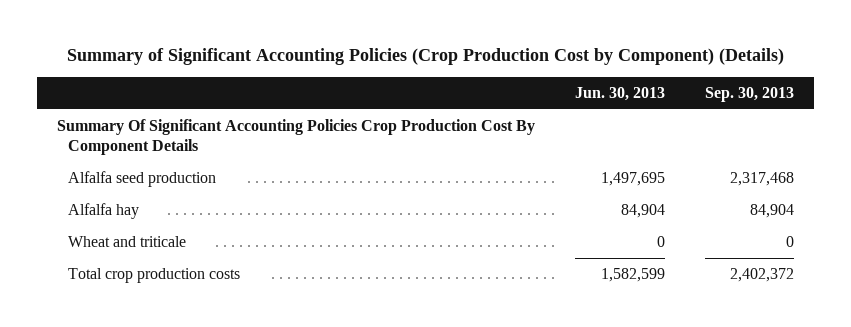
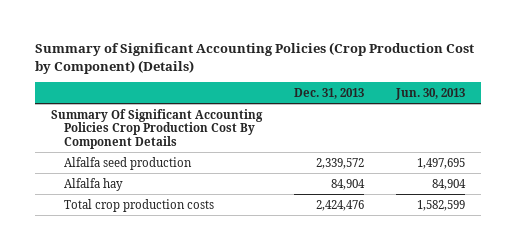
[705,87,795,103] Sep. 30, 2013 -> none
none -> [294,87,365,99] Dec. 31, 2013
[68,236,187,248] Wheat and triticale -> none

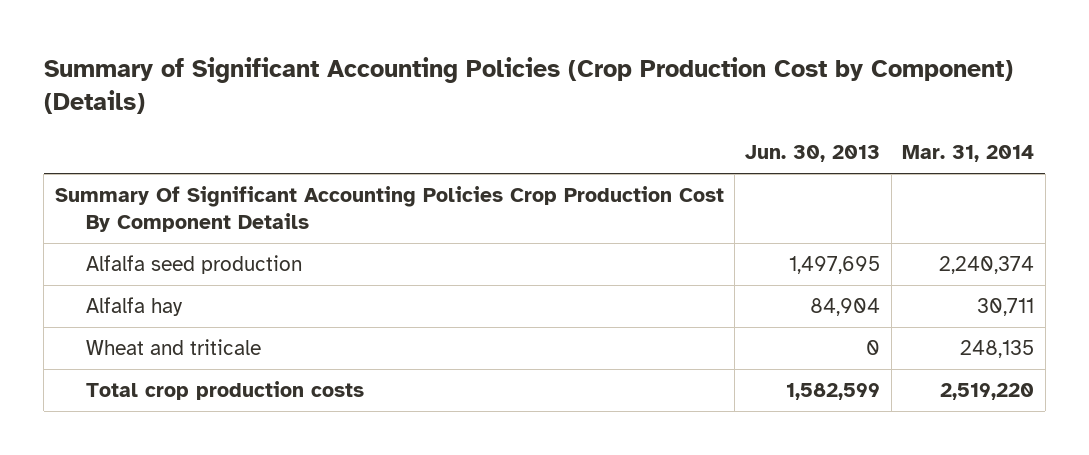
[294,87,365,99] Dec. 31, 2013 -> none
none -> [902,145,1035,163] Mar. 31, 2014
none -> [85,339,261,356] Wheat and triticale

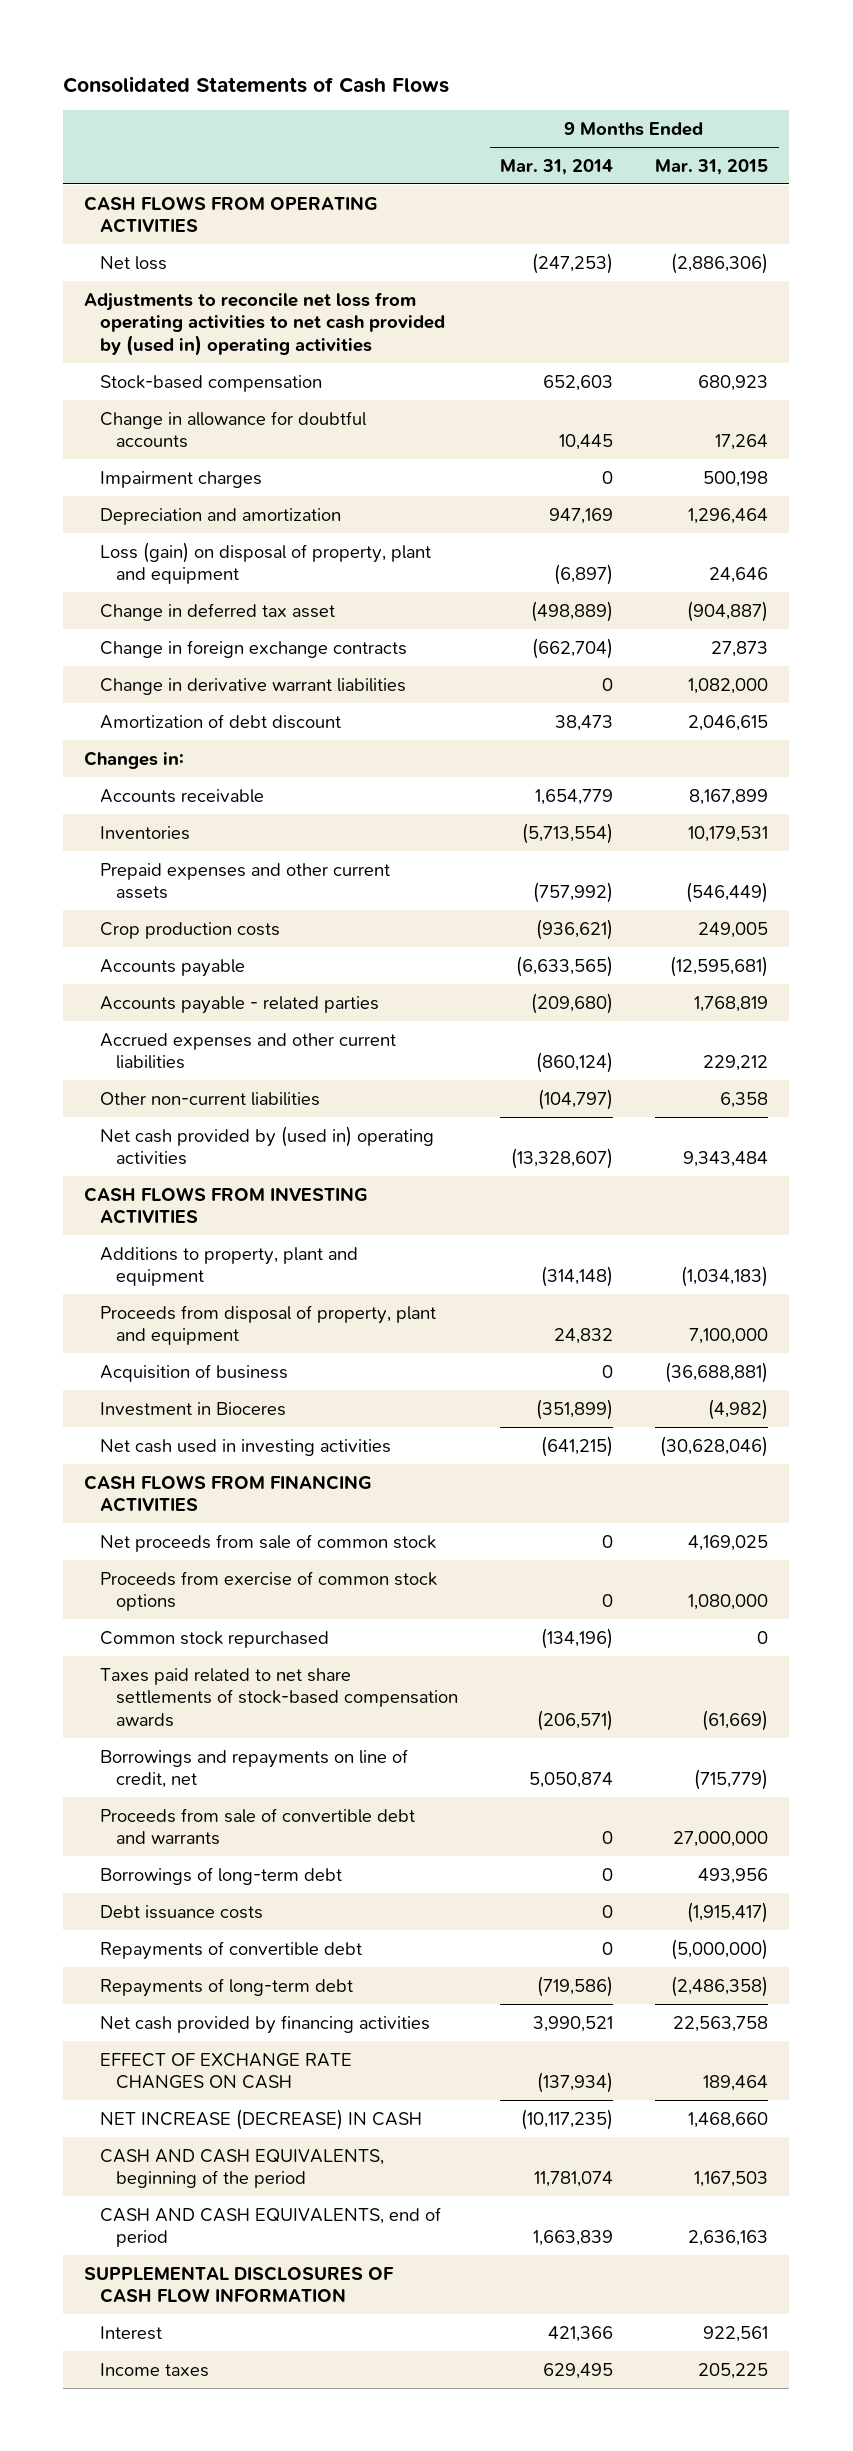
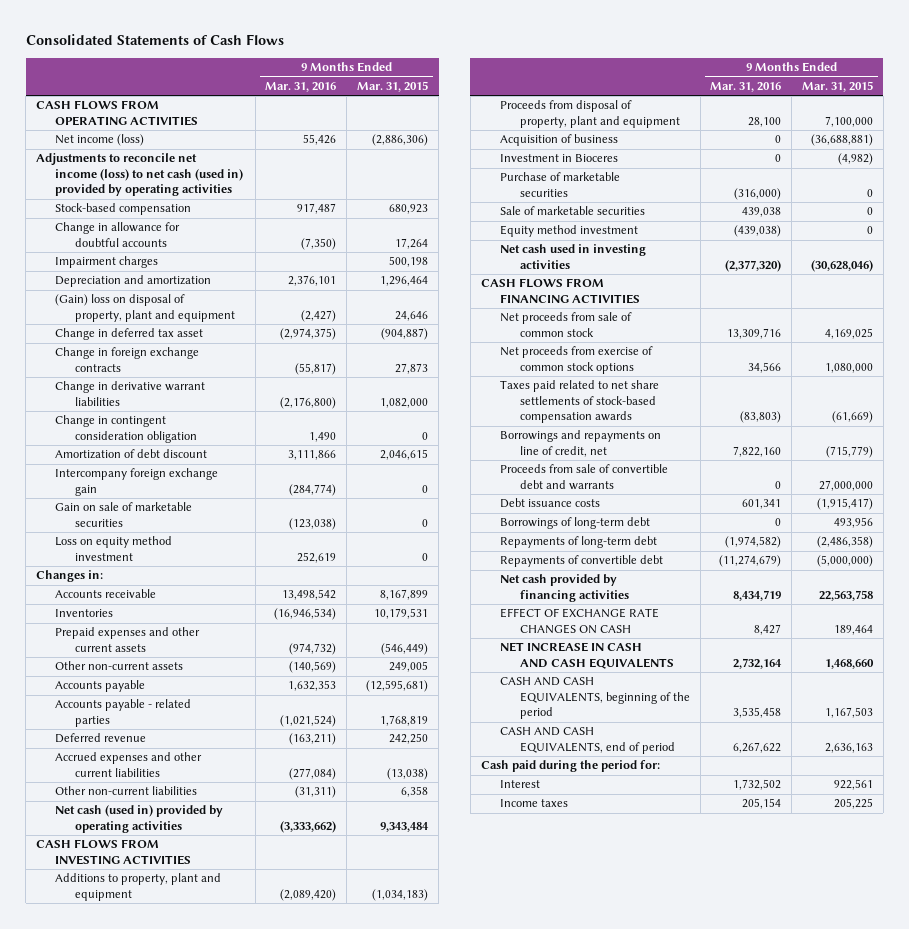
[500,158,614,175] Mar. 31, 2014 -> none
none -> [265,82,337,93] Mar. 31, 2016
[100,255,168,270] Net loss -> [55,134,145,147] Net income (loss)
[84,291,446,356] Adjustments to reconcile net loss from operating activities to net cash provided by (used in) operating activities -> [35,153,244,197] Adjustments to reconcile net income (loss) to net cash (used in) provided by operating activities
[100,541,432,585] Loss (gain) on disposal of property, plant and equipment -> [55,294,235,322] (Gain) loss on disposal of property, plant and equipment
none -> [55,415,197,443] Change in contingent consideration obligation
none -> [55,468,219,496] Intercompany foreign exchange gain
none -> [55,502,193,527] Gain on sale of marketable securities
none -> [55,536,173,561] Loss on equity method investment
[100,921,281,939] Crop production costs -> [55,661,184,671] Other non-current assets
none -> [55,733,147,744] Deferred revenue
[703,1055,769,1072] 229,212 -> [387,767,429,780] (13,038)
[100,1125,435,1166] Net cash provided by (used in) operating activities -> [55,805,224,833] Net cash (used in) provided by operating activities
none -> [500,172,621,197] Purchase of marketable securities
none -> [500,206,646,216] Sale of marketable securities
none -> [500,225,639,238] Equity method investment
[100,1630,330,1648] Common stock repurchased -> none
[100,1570,438,1612] Proceeds from exercise of common stock options -> [500,346,654,374] Net proceeds from exercise of common stock options
[100,1866,343,1885] Borrowings of long-term debt -> [500,517,651,530] Borrowings of long-term debt
[100,1940,363,1960] Repayments of convertible debt -> [500,555,664,568] Repayments of convertible debt
[100,2108,423,2130] NET INCREASE (DECREASE) IN CASH -> [500,642,674,669] NET INCREASE IN CASH AND CASH EQUIVALENTS
[84,2265,395,2304] SUPPLEMENTAL DISCLOSURES OF CASH FLOW INFORMATION -> none
none -> [480,760,660,773] Cash paid during the period for:

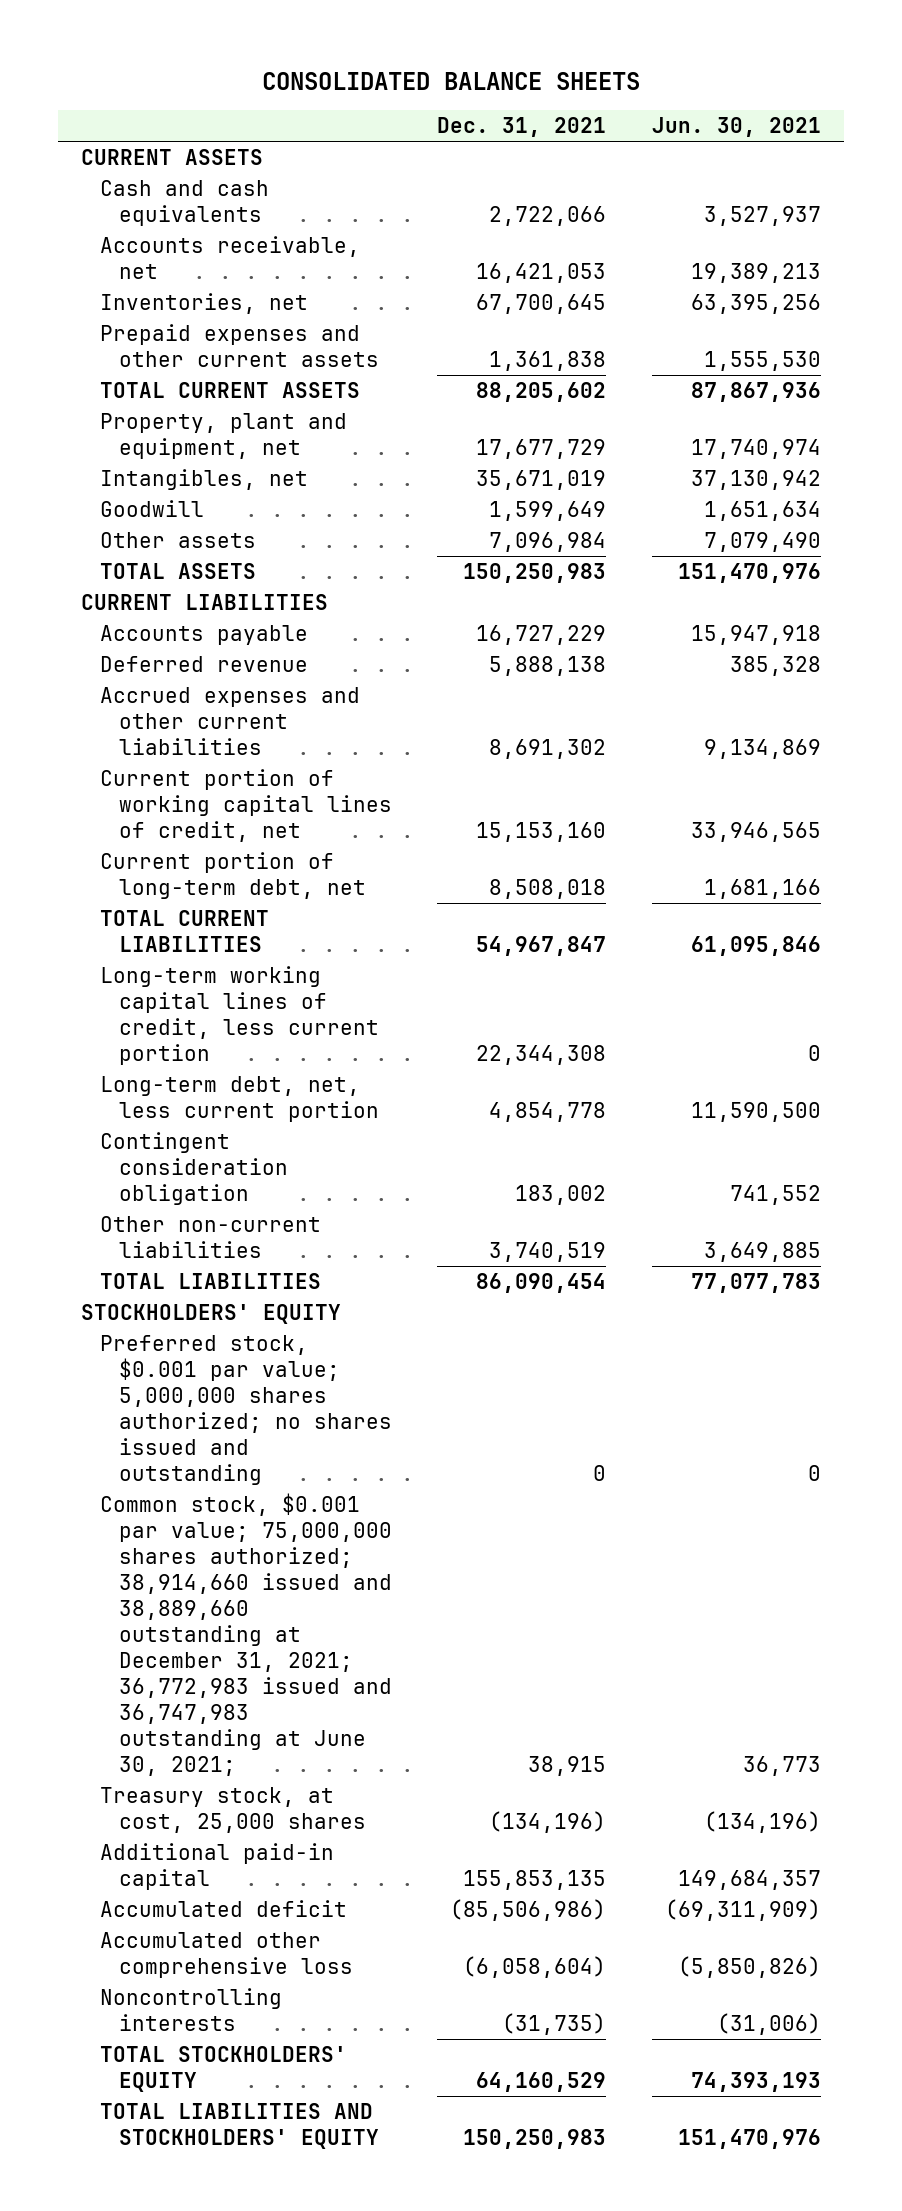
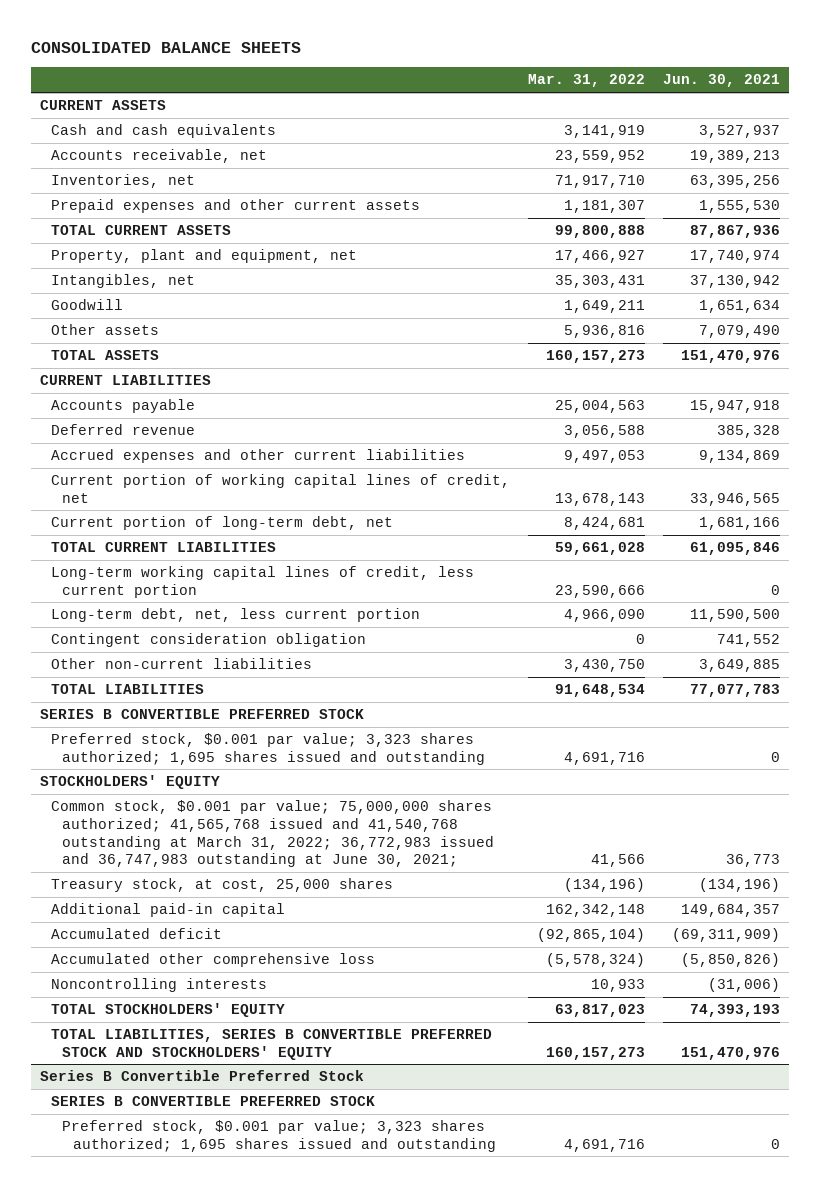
[437,116,607,137] Dec. 31, 2021 -> none
none -> [528,74,646,88] Mar. 31, 2022
none -> [39,709,364,720] SERIES B CONVERTIBLE PREFERRED STOCK
none -> [50,733,485,765] Preferred stock, $0.001 par value; 3,323 shares authorized; 1,695 shares issued and outstanding
[99,1335,392,1486] Preferred stock, $0.001 par value; 5,000,000 shares authorized; no shares issued and outstanding -> none
[99,1493,392,1777] Common stock, $0.001 par value; 75,000,000 shares authorized; 38,914,660 issued and 38,889,660 outstanding at December 31, 2021; 36,772,983 issued and 36,747,983 outstanding at June 30, 2021; -> [50,800,494,868] Common stock, $0.001 par value; 75,000,000 shares authorized; 41,565,768 issued and 41,540,768 outstanding at March 31, 2022; 36,772,983 issued and 36,747,983 outstanding at June 30, 2021;
[99,2103,379,2150] TOTAL LIABILITIES AND STOCKHOLDERS' EQUITY -> [50,1029,492,1060] TOTAL LIABILITIES, SERIES B CONVERTIBLE PREFERRED STOCK AND STOCKHOLDERS' EQUITY
none -> [39,1070,364,1082] Series B Convertible Preferred Stock
none -> [50,1096,375,1107] SERIES B CONVERTIBLE PREFERRED STOCK
none -> [61,1120,496,1152] Preferred stock, $0.001 par value; 3,323 shares authorized; 1,695 shares issued and outstanding

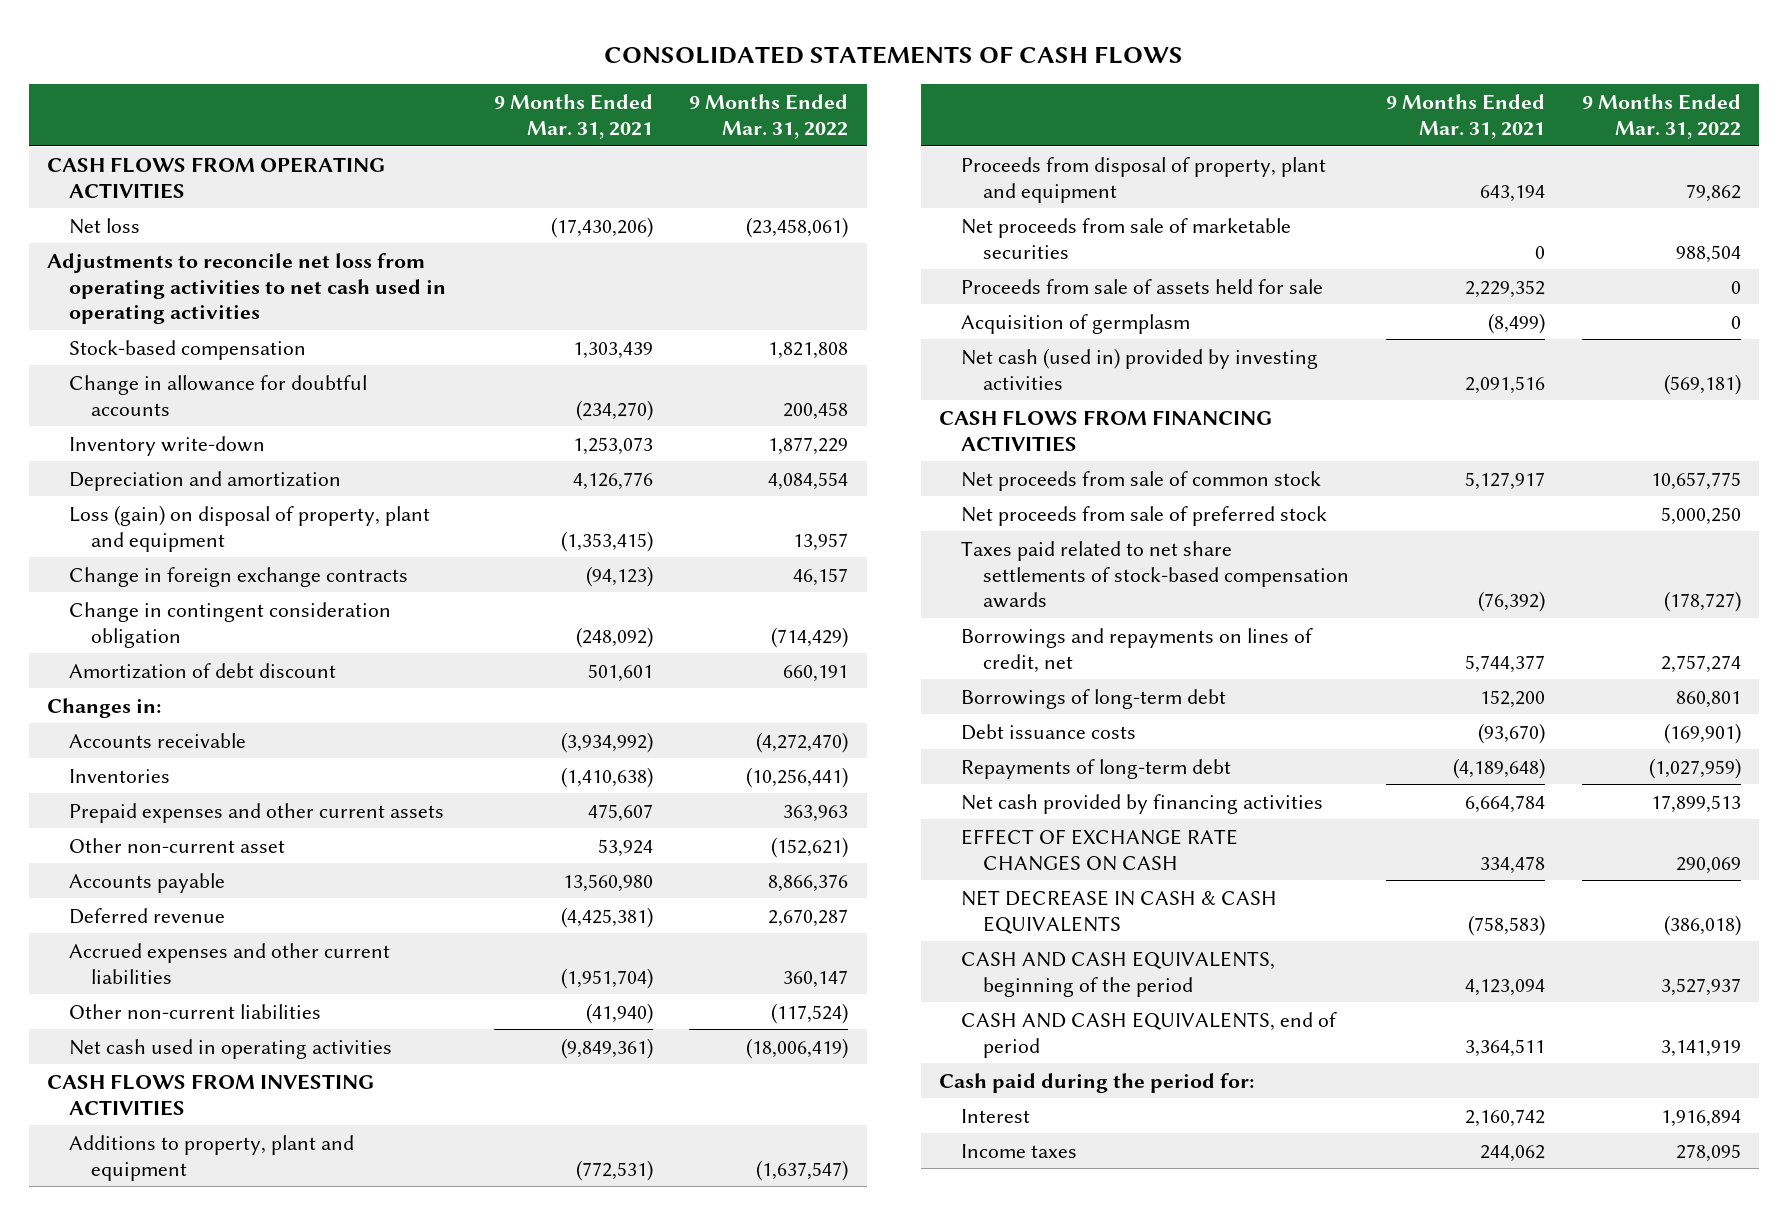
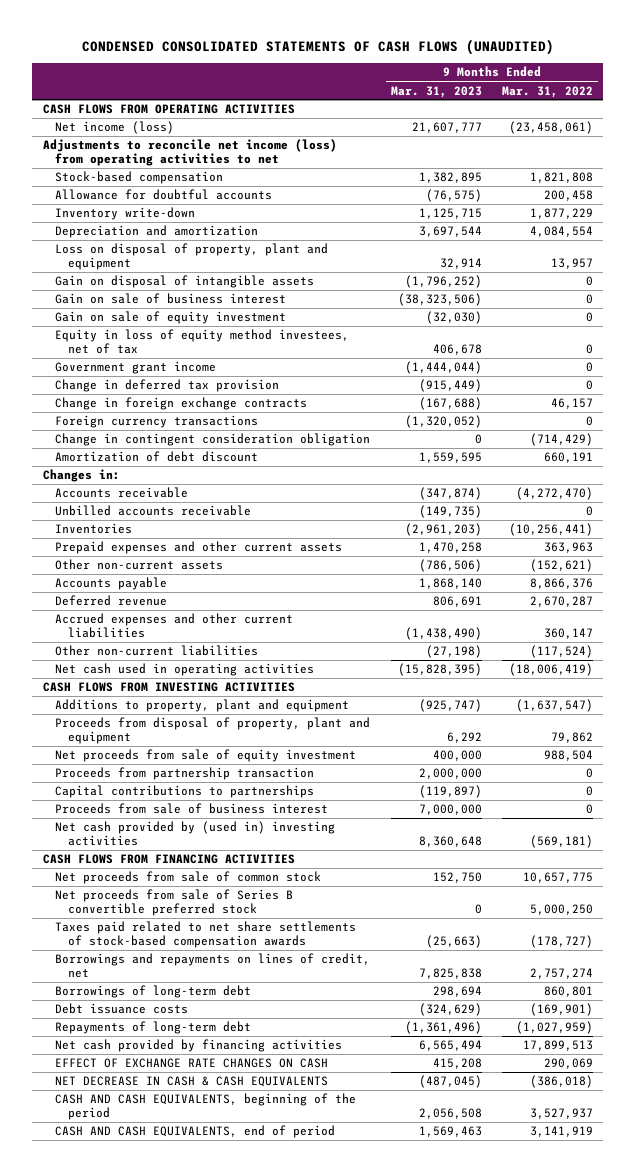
[603,45,1183,64] CONSOLIDATED STATEMENTS OF CASH FLOWS -> [81,38,554,55] CONDENSED CONSOLIDATED STATEMENTS OF CASH FLOWS (UNAUDITED)
[493,94,653,139] 9 Months Ended Mar. 31, 2021 -> none
none -> [390,85,482,98] Mar. 31, 2023
[69,217,141,234] Net loss -> [55,121,175,135] Net income (loss)
[47,252,447,325] Adjustments to reconcile net loss from operating activities to net cash used in operating activities -> [42,139,337,167] Adjustments to reconcile net income (loss) from operating activities to net
[69,374,368,416] Change in allowance for doubtful accounts -> [55,189,273,201] Allowance for doubtful accounts
[69,504,431,552] Loss (gain) on disposal of property, plant and equipment -> [55,243,329,271] Loss on disposal of property, plant and equipment
none -> [55,275,315,289] Gain on disposal of intangible assets
none -> [55,293,287,305] Gain on sale of business interest
none -> [55,311,287,325] Gain on sale of equity investment
none -> [55,329,350,355] Equity in loss of equity method investees, net of tax
none -> [55,361,217,375] Government grant income
none -> [55,379,280,393] Change in deferred tax provision
none -> [55,415,259,429] Foreign currency transactions
none -> [55,505,252,517] Unbilled accounts receivable
[69,837,286,853] Other non-current asset -> [55,559,224,571] Other non-current assets
[961,278,1324,294] Proceeds from sale of assets held for sale -> none
[961,313,1191,334] Acquisition of germplasm -> none
[961,217,1292,259] Net proceeds from sale of marketable securities -> [55,749,357,763] Net proceeds from sale of equity investment
none -> [55,767,315,781] Proceeds from partnership transaction
none -> [55,785,315,799] Capital contributions to partnerships
none -> [55,803,329,815] Proceeds from sale of business interest
[961,347,1319,390] Net cash (used in) provided by investing activities -> [55,821,336,847] Net cash provided by (used in) investing activities
[961,505,1328,526] Net proceeds from sale of preferred stock -> [55,889,294,917] Net proceeds from sale of Series B convertible preferred stock
[939,1072,1255,1093] Cash paid during the period for: -> none
[961,1108,1031,1123] Interest -> none
[961,1143,1078,1158] Income taxes -> none

